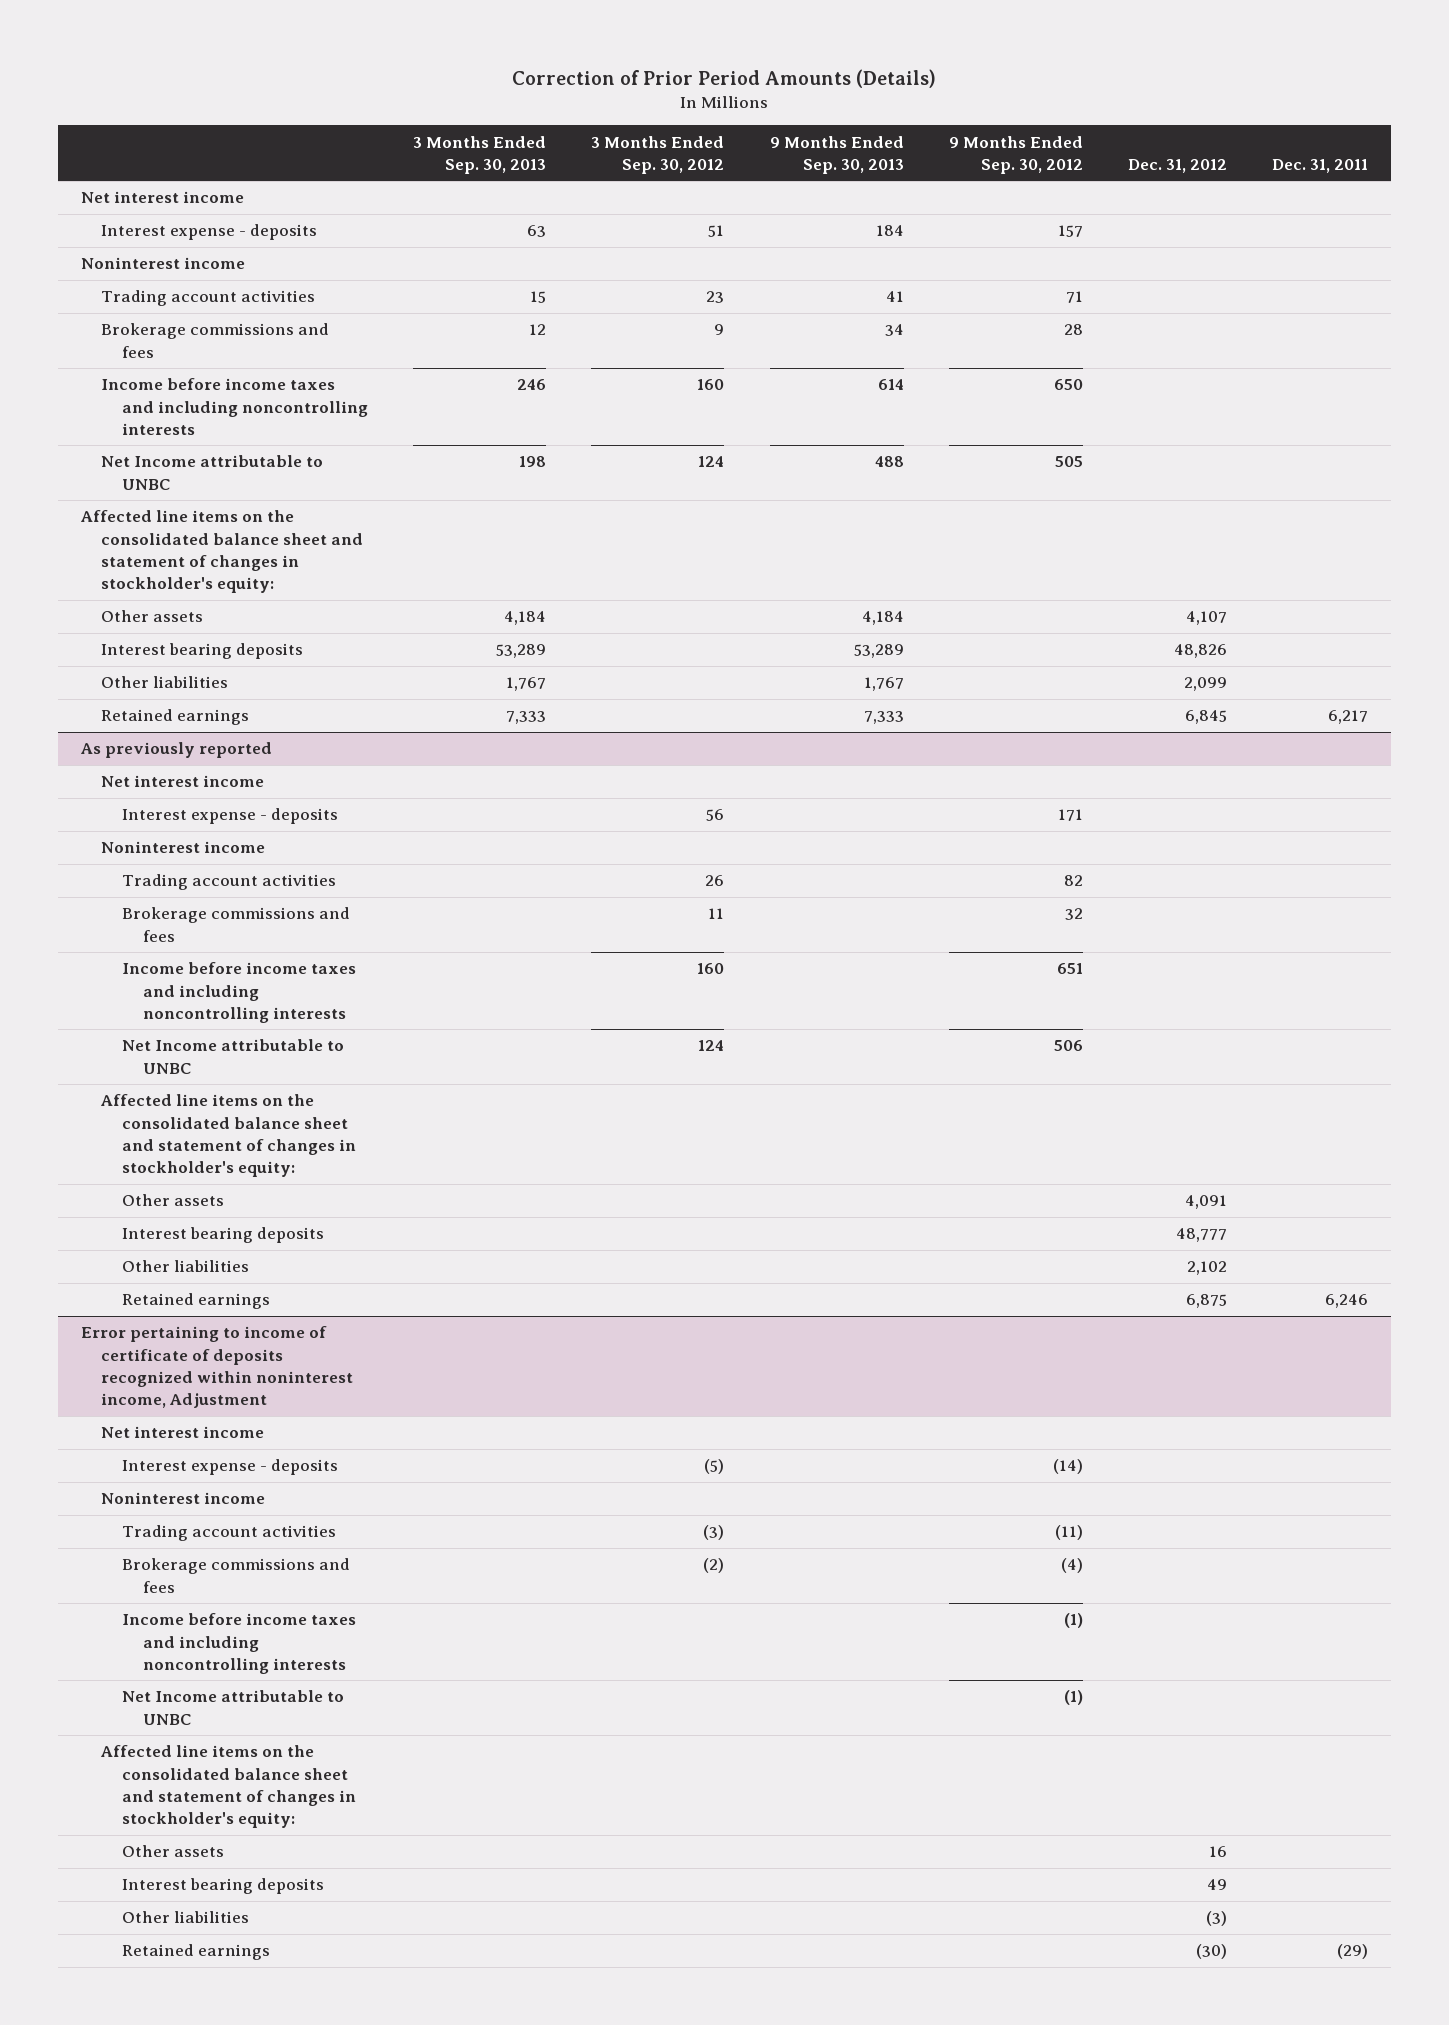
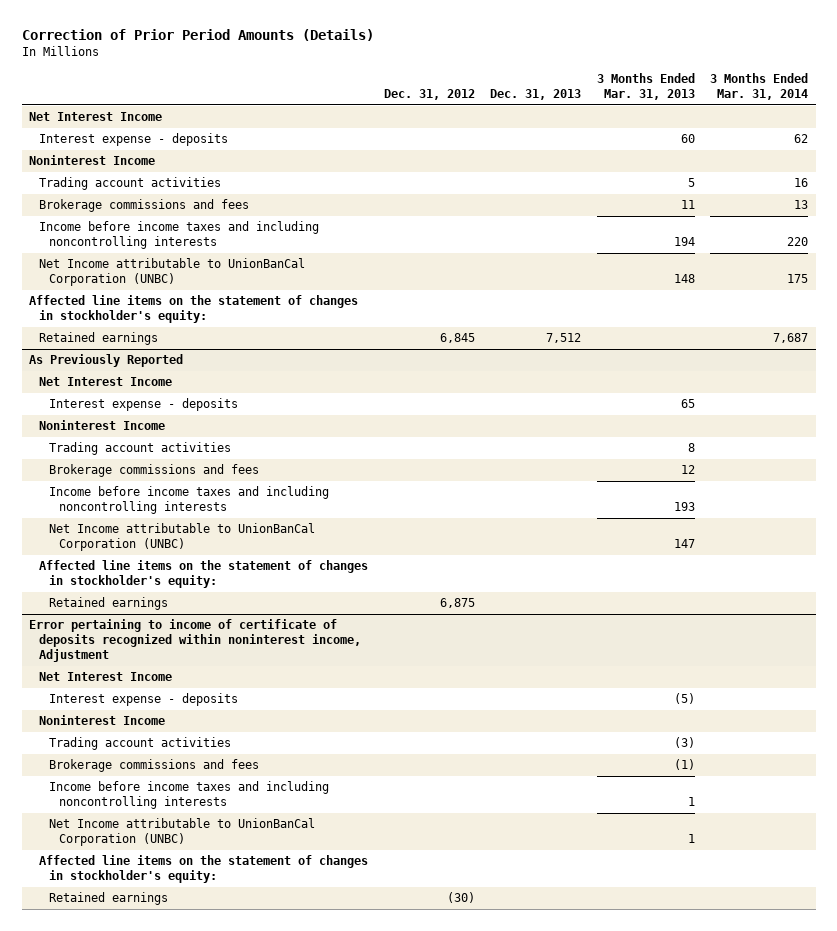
[413,135,547,174] 3 Months Ended Sep. 30, 2013 -> none
[591,135,725,174] 3 Months Ended Sep. 30, 2012 -> none
[769,135,904,174] 9 Months Ended Sep. 30, 2013 -> none
[948,135,1083,174] 9 Months Ended Sep. 30, 2012 -> none
[1271,158,1368,173] Dec. 31, 2011 -> none
none -> [490,89,582,101] Dec. 31, 2013
none -> [596,73,695,101] 3 Months Ended Mar. 31, 2013
none -> [710,73,809,101] 3 Months Ended Mar. 31, 2014
[80,191,244,204] Net interest income -> [29,112,163,122] Net Interest Income
[80,257,245,270] Noninterest income -> [29,155,156,166] Noninterest Income
[101,610,204,623] Other assets -> none
[101,643,304,660] Interest bearing deposits -> none
[101,676,229,689] Other liabilities -> none
[101,455,324,490] Net Income attributable to UNBC -> [39,258,306,287] Net Income attributable to UnionBanCal Corporation (UNBC)
[79,510,364,593] Affected line items on the consolidated balance sheet and statement of changes in stockholder's equity: -> [29,295,359,324] Affected line items on the statement of changes in stockholder's equity:
[79,742,272,759] As previously reported -> [29,354,184,368] As Previously Reported
[101,775,265,788] Net interest income -> [39,377,173,387] Net Interest Income
[101,841,266,854] Noninterest income -> [39,420,166,431] Noninterest Income
[122,1194,225,1207] Other assets -> none
[122,1227,325,1244] Interest bearing deposits -> none
[122,1260,250,1273] Other liabilities -> none
[122,1039,345,1074] Net Income attributable to UNBC -> [49,523,316,552] Net Income attributable to UnionBanCal Corporation (UNBC)
[100,1094,357,1177] Affected line items on the consolidated balance sheet and statement of changes in stockholder's equity: -> [39,560,369,589] Affected line items on the statement of changes in stockholder's equity:
[101,1426,265,1439] Net interest income -> [39,672,173,682] Net Interest Income
[101,1492,266,1505] Noninterest income -> [39,715,166,726] Noninterest Income
[122,1845,225,1858] Other assets -> none
[122,1878,325,1895] Interest bearing deposits -> none
[122,1911,250,1924] Other liabilities -> none
[122,1690,345,1725] Net Income attributable to UNBC -> [49,818,316,847] Net Income attributable to UnionBanCal Corporation (UNBC)
[100,1745,357,1828] Affected line items on the consolidated balance sheet and statement of changes in stockholder's equity: -> [39,855,369,884] Affected line items on the statement of changes in stockholder's equity:

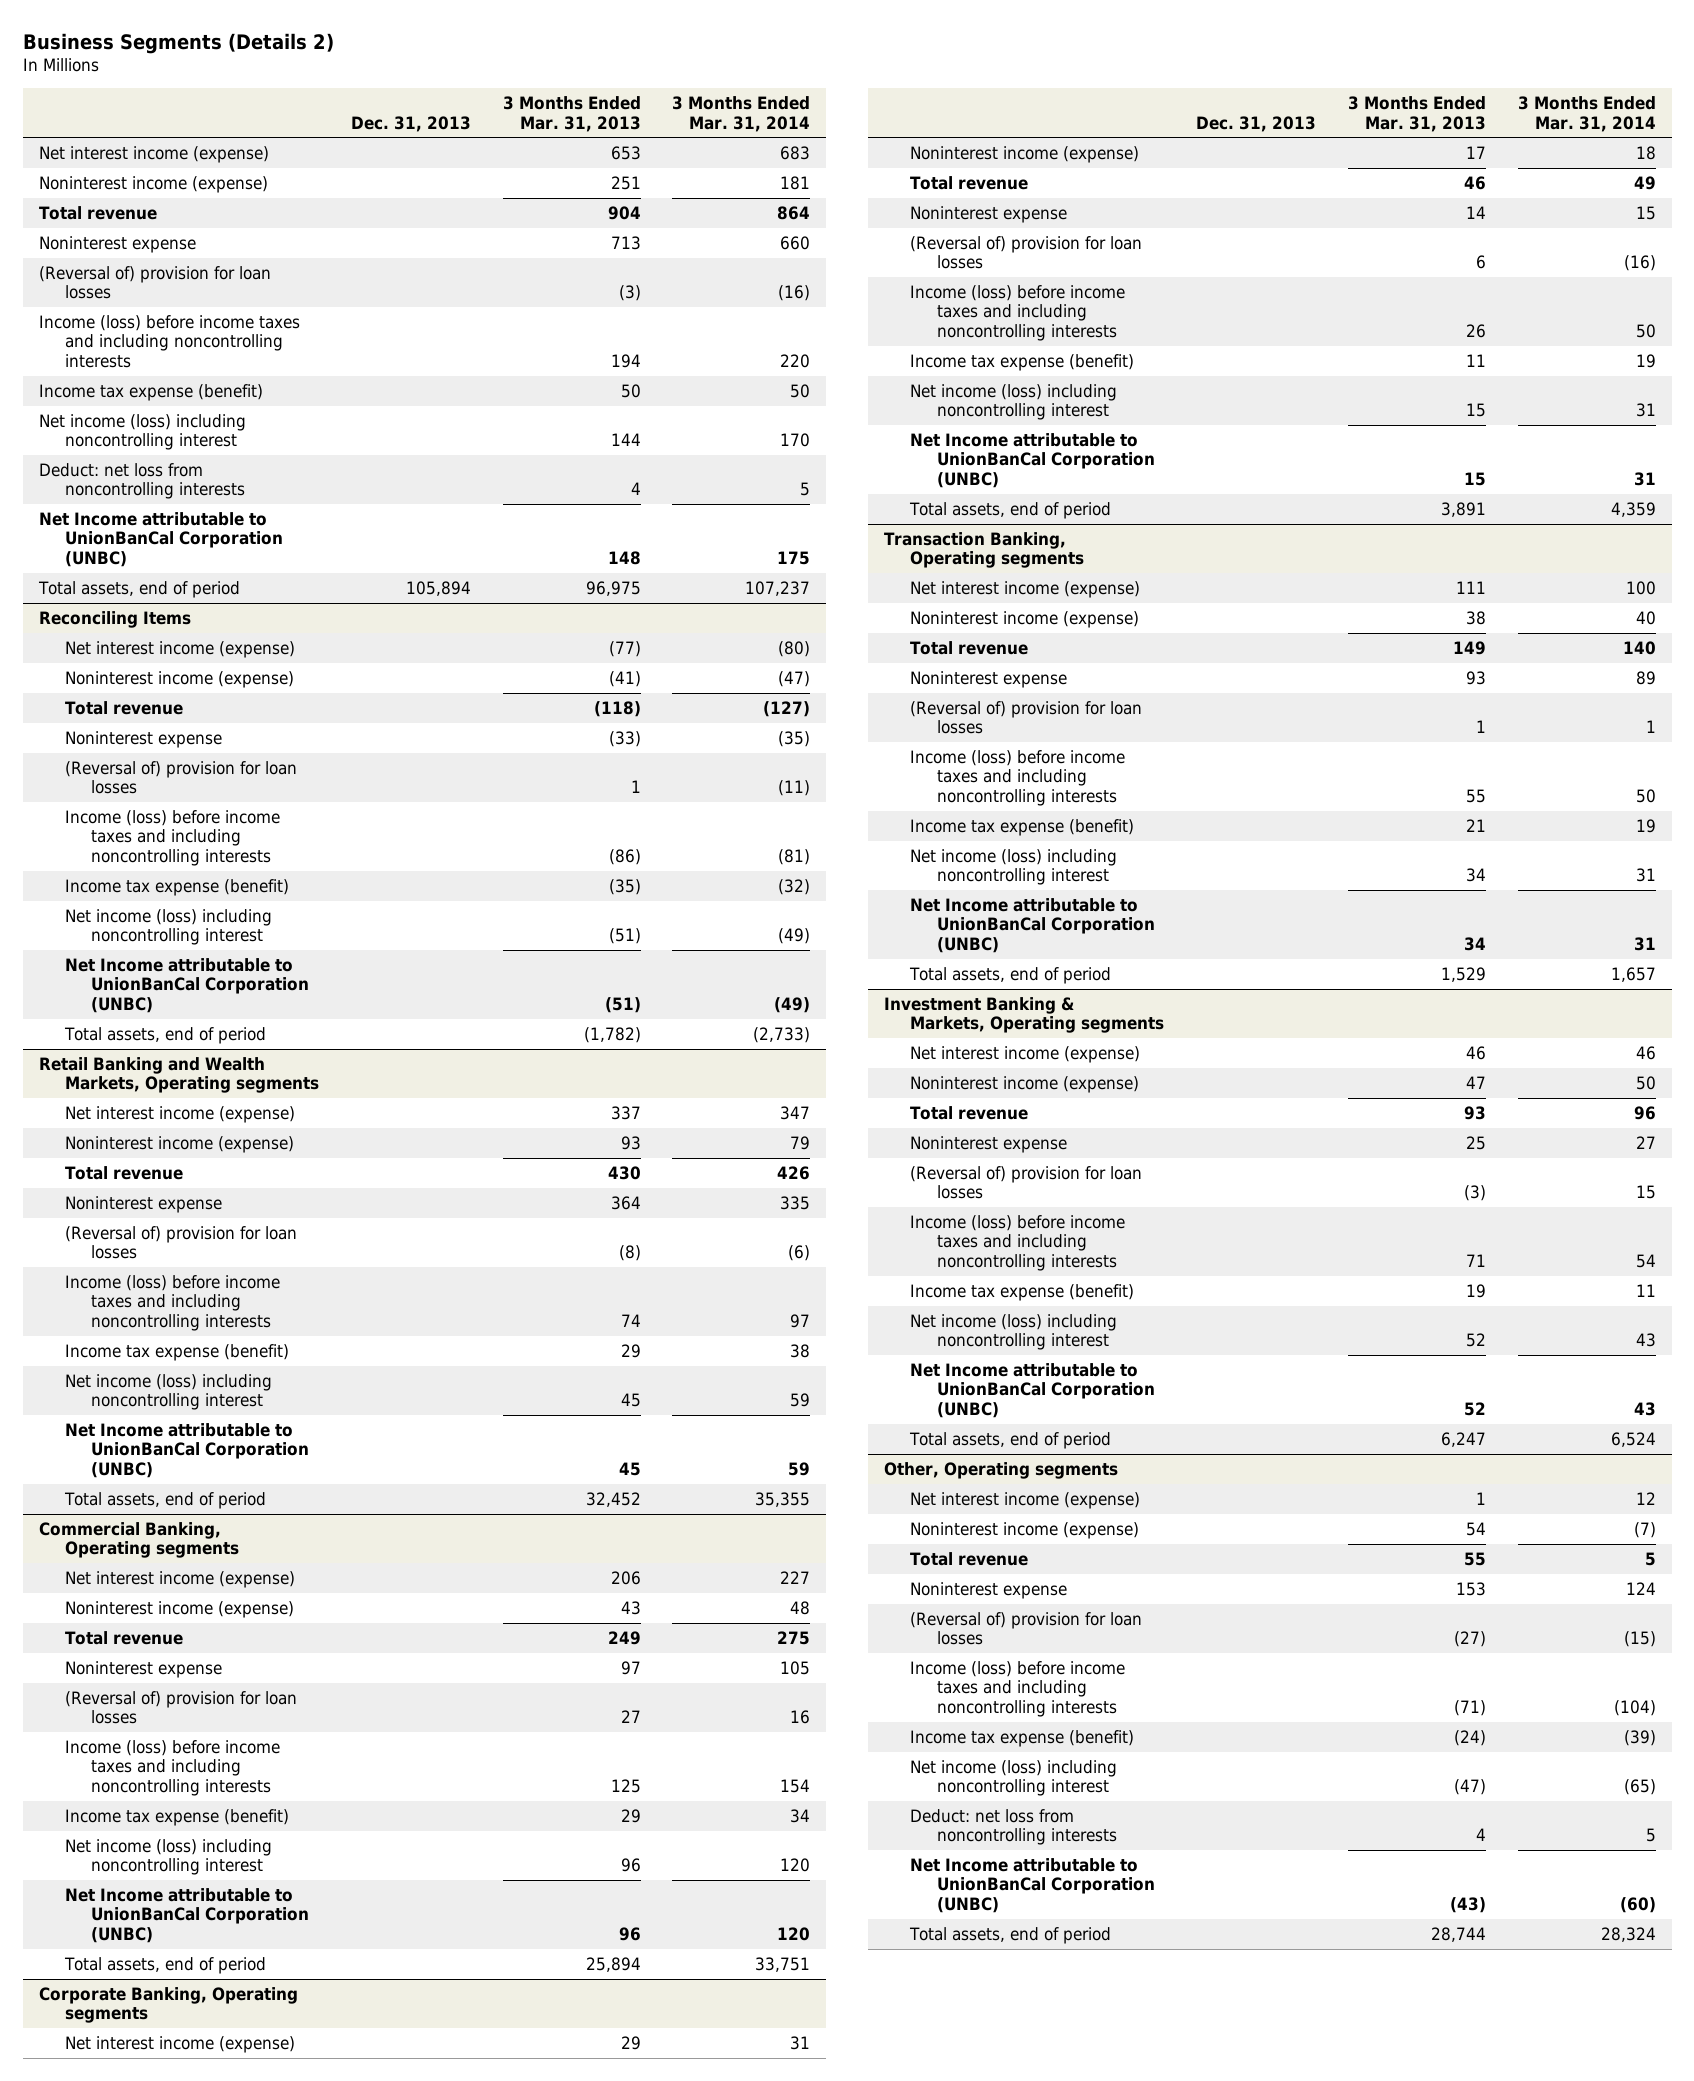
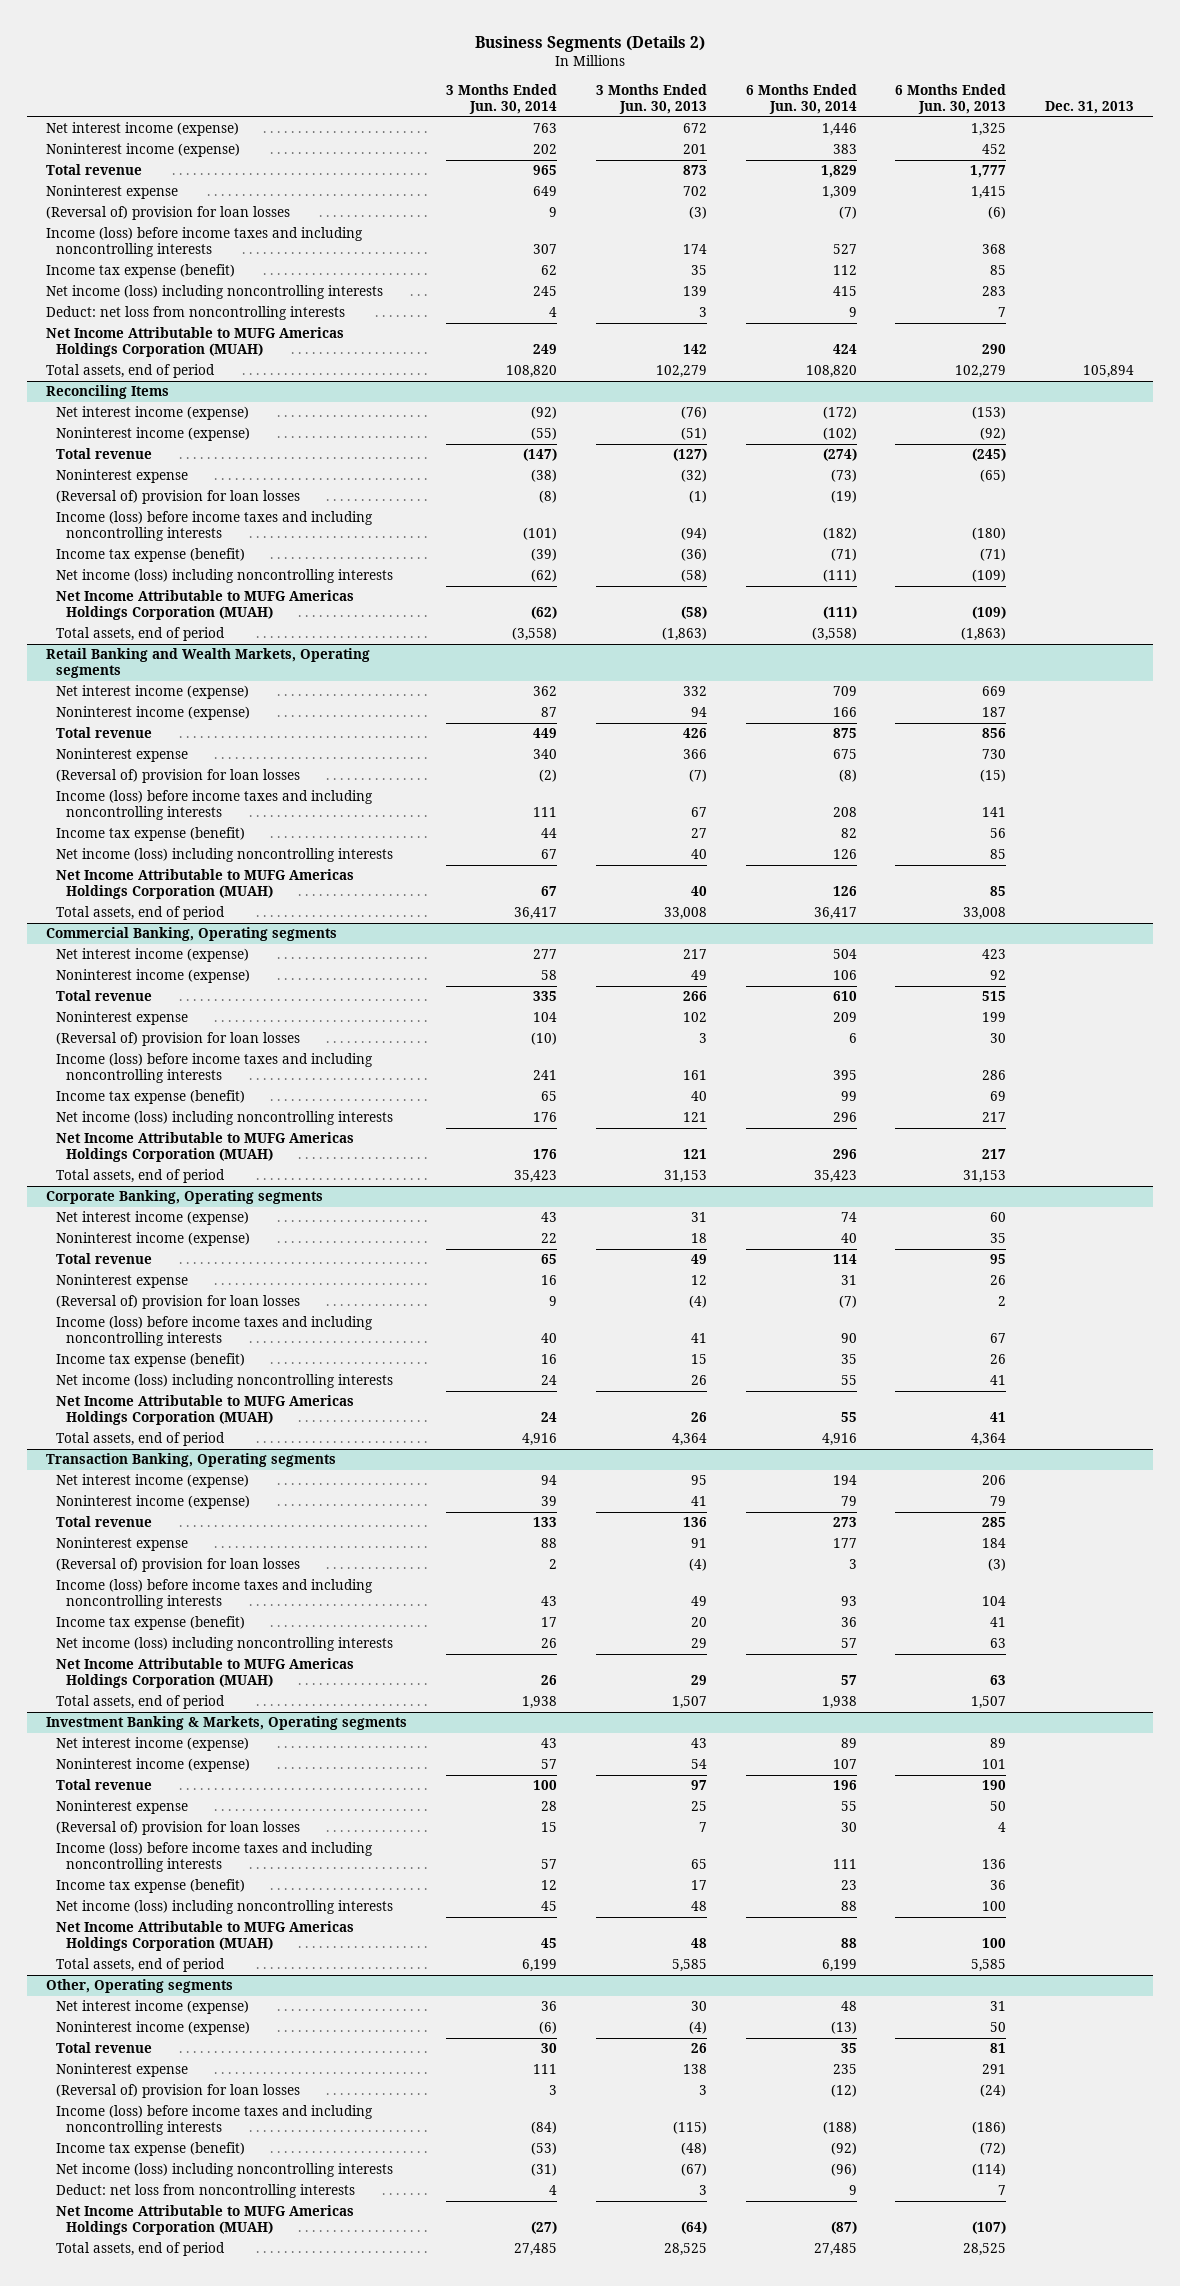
[502,96,641,132] 3 Months Ended Mar. 31, 2013 -> none
[672,96,811,132] 3 Months Ended Mar. 31, 2014 -> none
none -> [445,84,557,115] 3 Months Ended Jun. 30, 2014
none -> [595,84,707,115] 3 Months Ended Jun. 30, 2013
none -> [745,84,857,115] 6 Months Ended Jun. 30, 2014
none -> [895,84,1007,115] 6 Months Ended Jun. 30, 2013
[38,413,246,451] Net income (loss) including noncontrolling interest -> [46,285,384,300] Net income (loss) including noncontrolling interests
[38,511,283,567] Net Income attributable to UnionBanCal Corporation (UNBC) -> [46,327,345,358] Net Income Attributable to MUFG Americas Holdings Corporation (MUAH)
[64,908,272,946] Net income (loss) including noncontrolling interest -> [56,569,394,584] Net income (loss) including noncontrolling interests
[64,957,310,1013] Net Income attributable to UnionBanCal Corporation (UNBC) -> [56,590,355,621] Net Income Attributable to MUFG Americas Holdings Corporation (MUAH)
[64,1373,272,1411] Net income (loss) including noncontrolling interest -> [56,848,394,863] Net income (loss) including noncontrolling interests
[64,1422,310,1478] Net Income attributable to UnionBanCal Corporation (UNBC) -> [56,869,355,900] Net Income Attributable to MUFG Americas Holdings Corporation (MUAH)
[64,1838,272,1876] Net income (loss) including noncontrolling interest -> [56,1111,394,1126] Net income (loss) including noncontrolling interests
[64,1887,310,1943] Net Income attributable to UnionBanCal Corporation (UNBC) -> [56,1132,355,1163] Net Income Attributable to MUFG Americas Holdings Corporation (MUAH)
[910,383,1118,421] Net income (loss) including noncontrolling interest -> [56,1374,394,1389] Net income (loss) including noncontrolling interests
[910,432,1155,488] Net Income attributable to UnionBanCal Corporation (UNBC) -> [56,1395,355,1426] Net Income Attributable to MUFG Americas Holdings Corporation (MUAH)
[910,848,1118,886] Net income (loss) including noncontrolling interest -> [56,1637,394,1652] Net income (loss) including noncontrolling interests
[910,897,1155,953] Net Income attributable to UnionBanCal Corporation (UNBC) -> [56,1658,355,1689] Net Income Attributable to MUFG Americas Holdings Corporation (MUAH)
[910,1313,1118,1351] Net income (loss) including noncontrolling interest -> [56,1900,394,1915] Net income (loss) including noncontrolling interests
[910,1362,1155,1418] Net Income attributable to UnionBanCal Corporation (UNBC) -> [56,1921,355,1952] Net Income Attributable to MUFG Americas Holdings Corporation (MUAH)
[910,1759,1118,1797] Net income (loss) including noncontrolling interest -> [56,2163,394,2178] Net income (loss) including noncontrolling interests
[910,1857,1155,1913] Net Income attributable to UnionBanCal Corporation (UNBC) -> [56,2205,355,2236] Net Income Attributable to MUFG Americas Holdings Corporation (MUAH)

